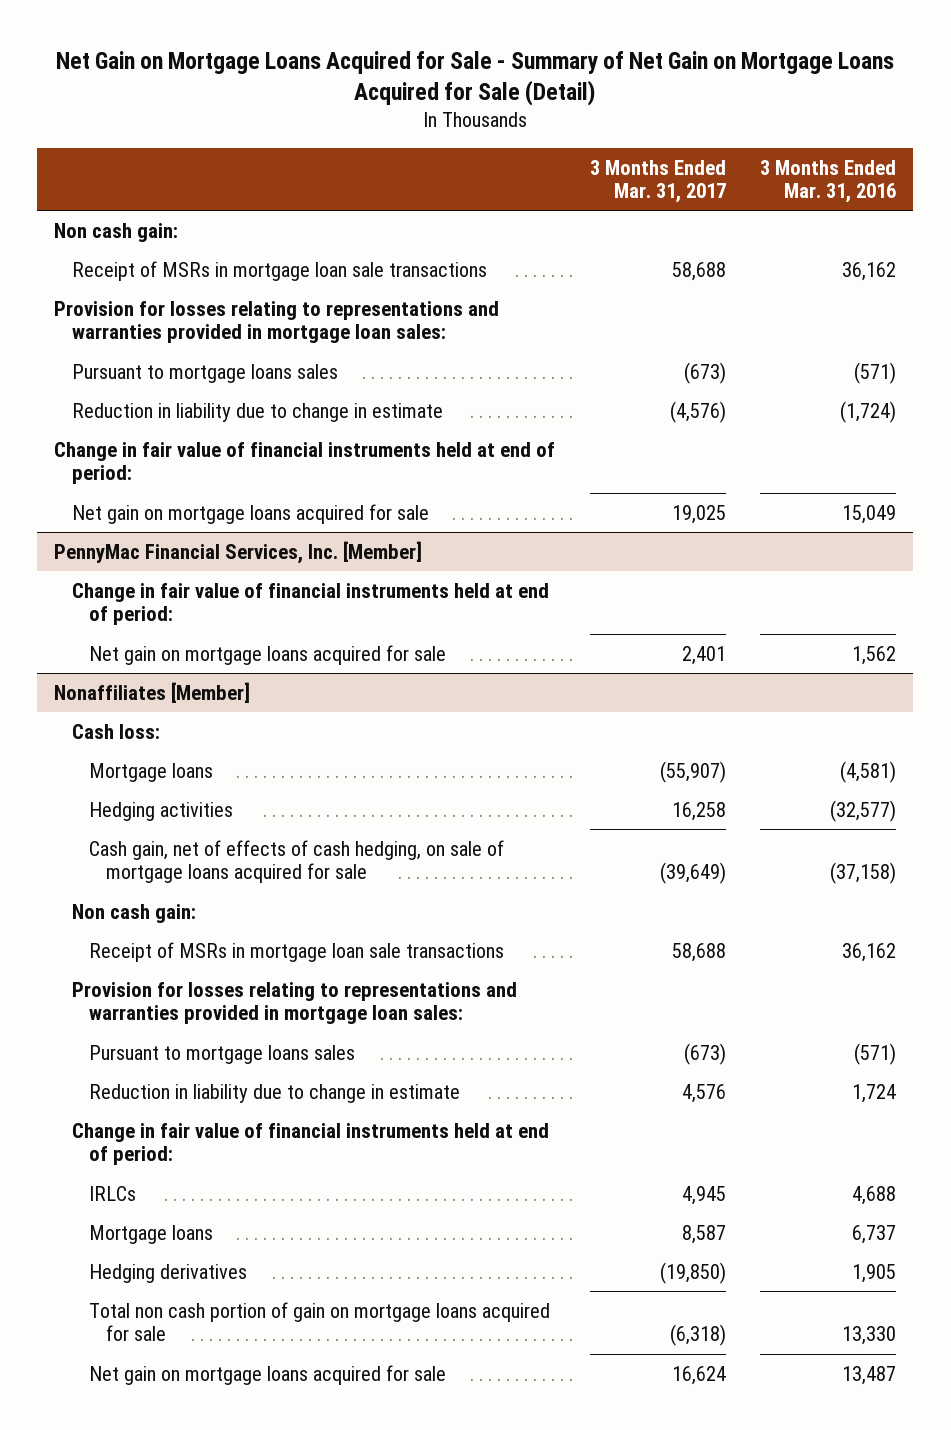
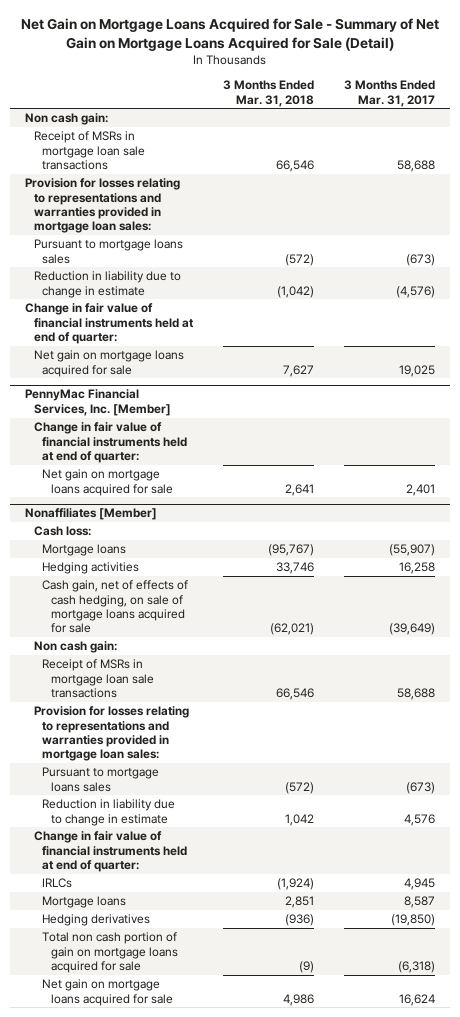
[760,159,897,203] 3 Months Ended Mar. 31, 2016 -> none
none -> [222,80,314,107] 3 Months Ended Mar. 31, 2018
[54,441,556,485] Change in fair value of financial instruments held at end of period: -> [24,303,194,344] Change in fair value of financial instruments held at end of quarter:
[71,582,549,626] Change in fair value of financial instruments held at end of period: -> [33,422,188,463] Change in fair value of financial instruments held at end of quarter:
[71,1122,549,1166] Change in fair value of financial instruments held at end of period: -> [33,831,188,872] Change in fair value of financial instruments held at end of quarter:

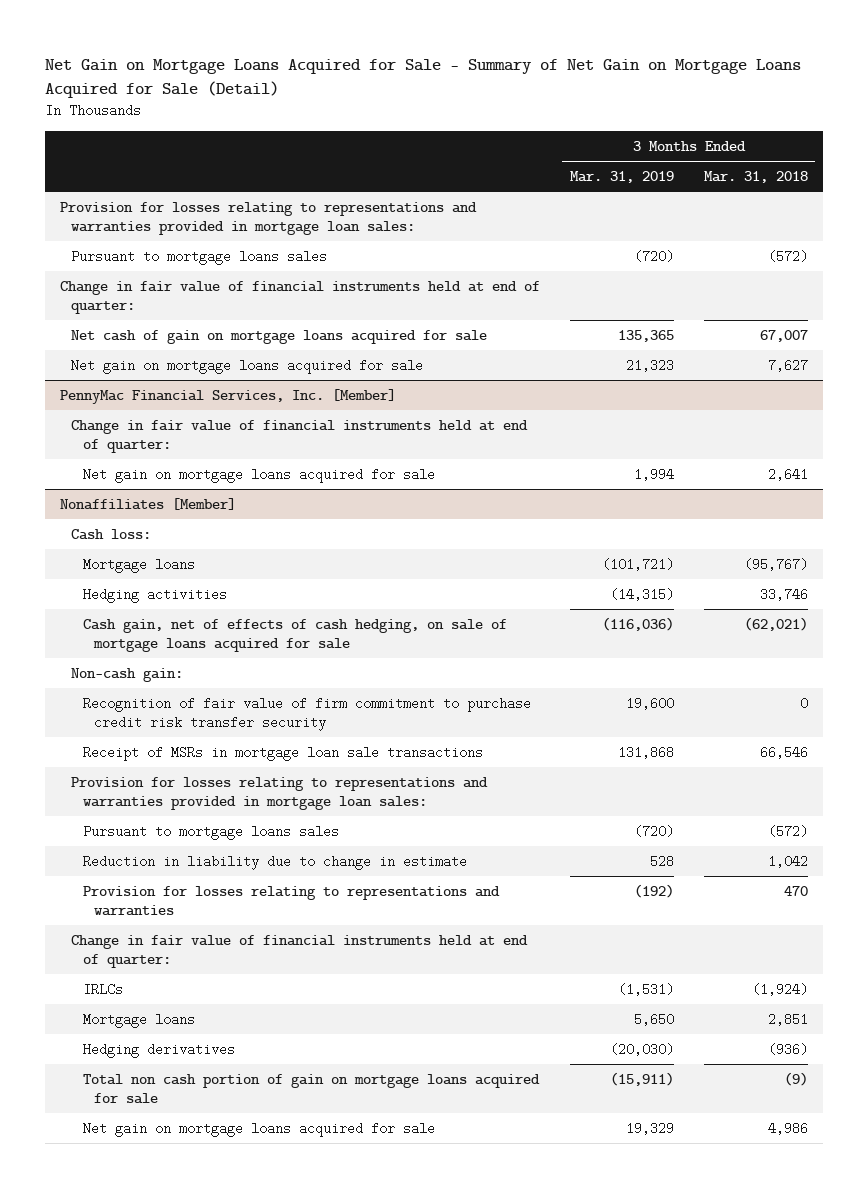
[343,80,435,107] 3 Months Ended Mar. 31, 2017 -> none
none -> [569,170,674,183] Mar. 31, 2019
[24,113,108,126] Non cash gain: -> none
[33,131,146,170] Receipt of MSRs in mortgage loan sale transactions -> none
[33,271,181,298] Reduction in liability due to change in estimate -> none
none -> [71,329,488,344] Net cash of gain on mortgage loans acquired for sale
[33,641,117,654] Non cash gain: -> [71,667,184,682] Non-cash gain:
none -> [82,696,531,732] Recognition of fair value of firm commitment to purchase credit risk transfer security
none -> [82,885,500,917] Provision for losses relating to representations and warranties

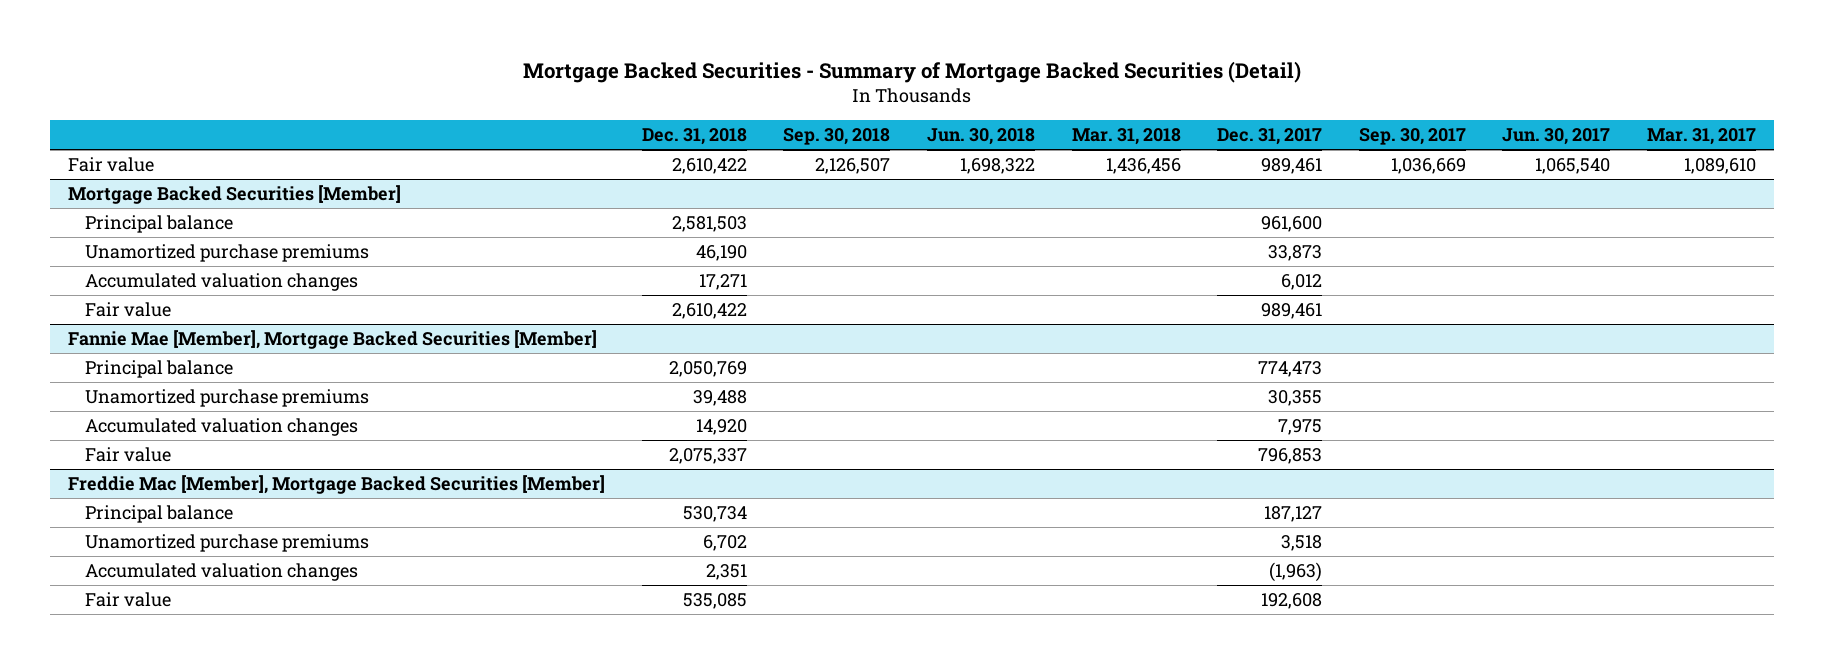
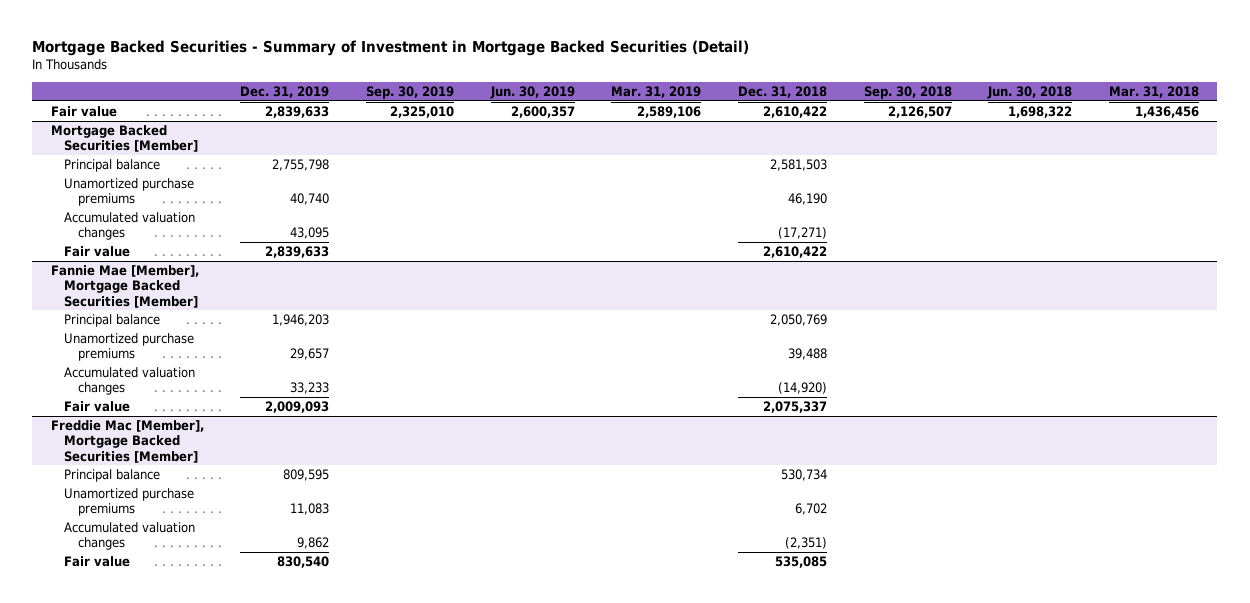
[523,60,1302,83] Mortgage Backed Securities - Summary of Mortgage Backed Securities (Detail) -> [32,39,750,56] Mortgage Backed Securities - Summary of Investment in Mortgage Backed Securities (Detail)
[1217,128,1323,146] Dec. 31, 2017 -> none
[1358,128,1466,146] Sep. 30, 2017 -> none
[1502,128,1611,146] Jun. 30, 2017 -> none
[1646,128,1756,146] Mar. 31, 2017 -> none
none -> [240,85,330,98] Dec. 31, 2019
none -> [366,85,455,99] Sep. 30, 2019
none -> [489,85,575,99] Jun. 30, 2019
none -> [611,85,702,98] Mar. 31, 2019
[698,274,747,291] 17,271 -> [777,227,827,240] (17,271)
[695,419,747,436] 14,920 -> [777,382,827,395] (14,920)
[705,564,747,581] 2,351 -> [784,537,827,550] (2,351)

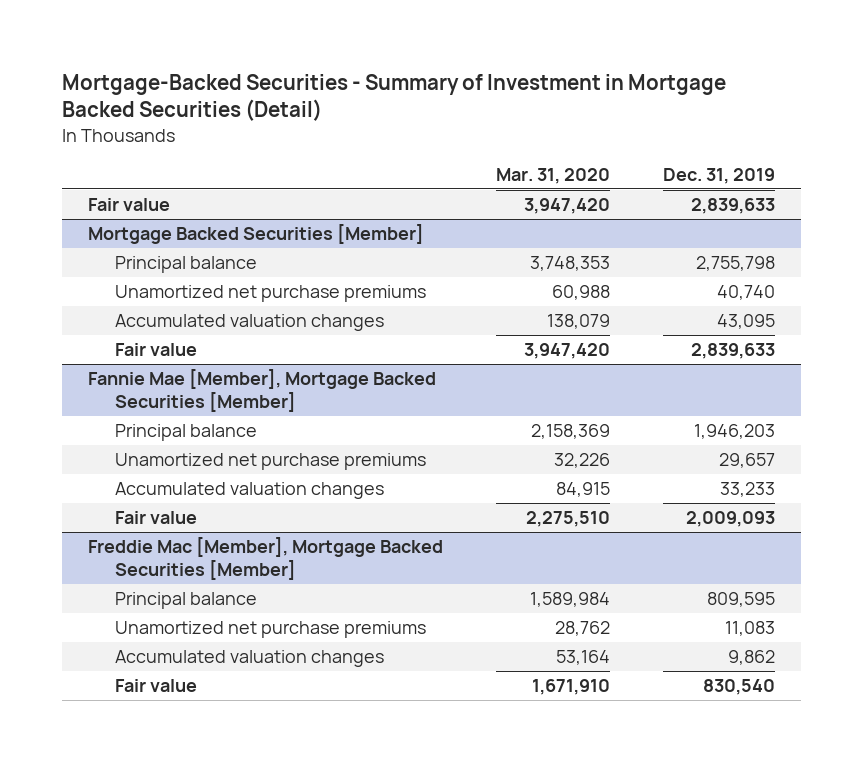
[32,39,750,56] Mortgage Backed Securities - Summary of Investment in Mortgage Backed Securities (Detail) -> [61,73,726,122] Mortgage-Backed Securities - Summary of Investment in Mortgage Backed Securities (Detail)
[366,85,455,99] Sep. 30, 2019 -> none
[489,85,575,99] Jun. 30, 2019 -> none
[611,85,702,98] Mar. 31, 2019 -> none
[737,85,827,98] Dec. 31, 2018 -> none
[863,85,952,99] Sep. 30, 2018 -> none
[987,85,1073,99] Jun. 30, 2018 -> none
[1108,85,1199,98] Mar. 31, 2018 -> none
none -> [496,167,611,184] Mar. 31, 2020
[64,178,195,207] Unamortized purchase premiums -> [115,285,427,303] Unamortized net purchase premiums
[64,333,195,362] Unamortized purchase premiums -> [115,453,427,471] Unamortized net purchase premiums
[64,488,195,517] Unamortized purchase premiums -> [115,621,427,639] Unamortized net purchase premiums

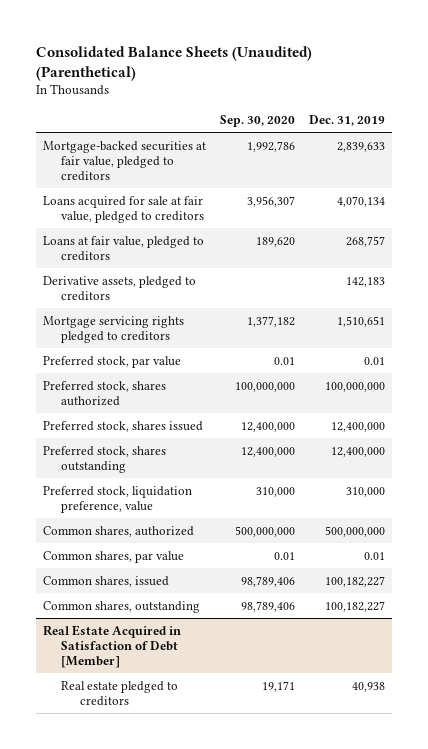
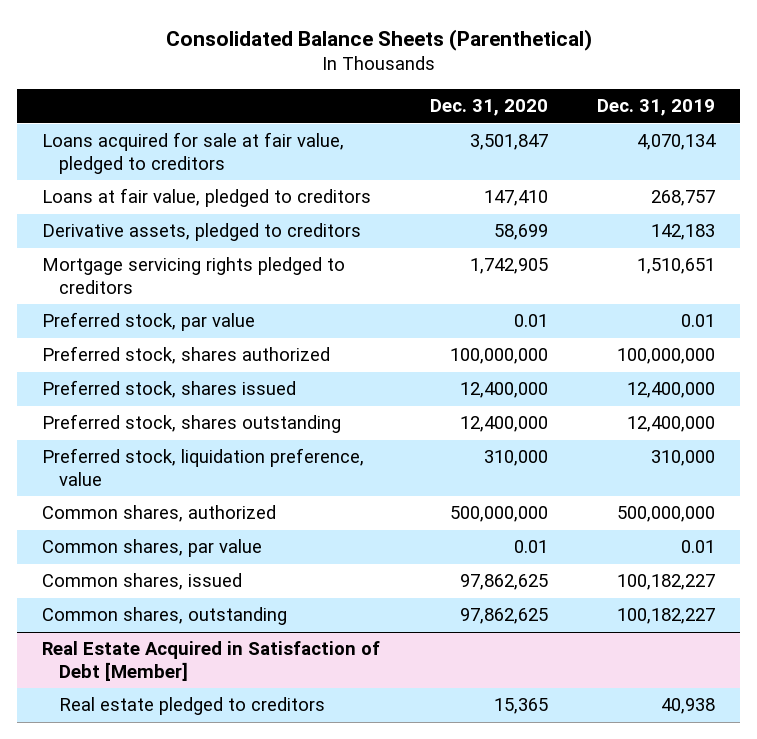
[36,45,313,81] Consolidated Balance Sheets (Unaudited) (Parenthetical) -> [165,28,592,51] Consolidated Balance Sheets (Parenthetical)
[219,114,295,127] Sep. 30, 2020 -> none
none -> [429,99,548,117] Dec. 31, 2020
[43,140,207,181] Mortgage-backed securities at fair value, pledged to creditors -> none

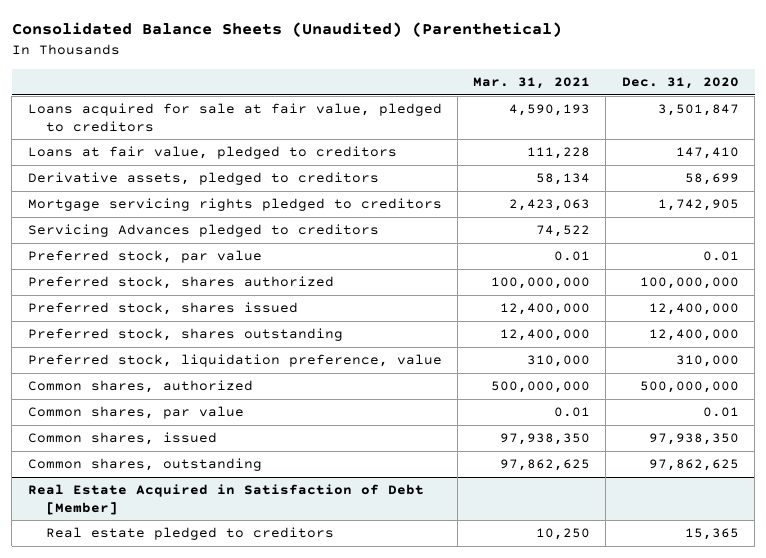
[165,28,592,51] Consolidated Balance Sheets (Parenthetical) -> [11,22,562,38] Consolidated Balance Sheets (Unaudited) (Parenthetical)
[597,99,716,117] Dec. 31, 2019 -> none
none -> [473,77,591,90] Mar. 31, 2021
none -> [27,224,379,238] Servicing Advances pledged to creditors
[459,574,548,591] 97,862,625 -> [648,433,739,446] 97,938,350

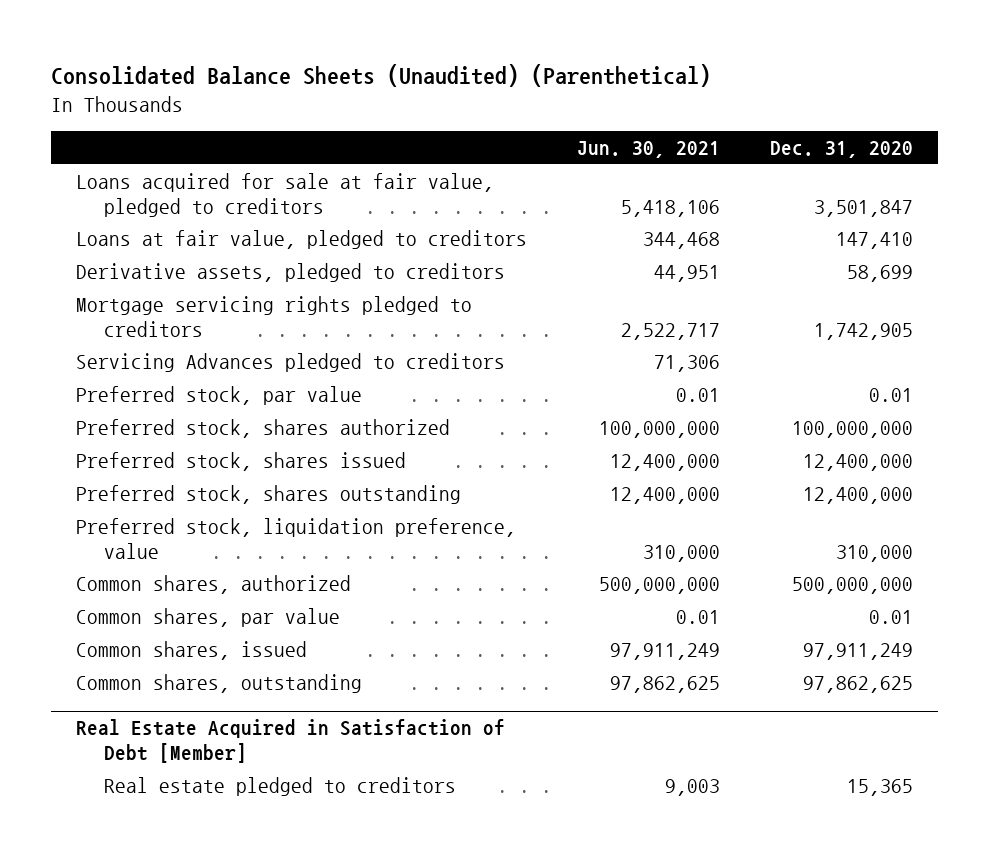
[473,77,591,90] Mar. 31, 2021 -> none
none -> [577,141,721,159] Jun. 30, 2021
[648,433,739,446] 97,938,350 -> [802,642,913,660] 97,911,249

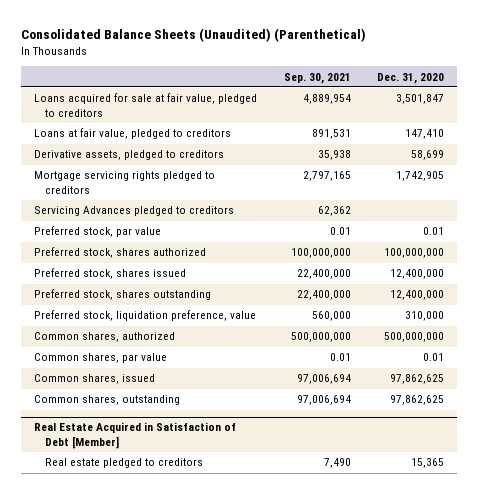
[577,141,721,159] Jun. 30, 2021 -> none
none -> [283,72,351,84] Sep. 30, 2021
[802,642,913,660] 97,911,249 -> [390,374,445,385] 97,862,625

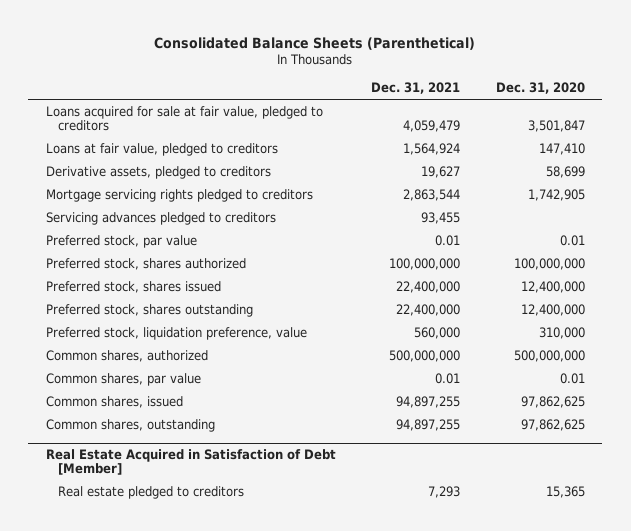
[20,27,366,42] Consolidated Balance Sheets (Unaudited) (Parenthetical) -> [154,36,476,50] Consolidated Balance Sheets (Parenthetical)
[283,72,351,84] Sep. 30, 2021 -> none
none -> [371,82,461,95] Dec. 31, 2021
[33,206,234,217] Servicing Advances pledged to creditors -> [46,211,277,225] Servicing advances pledged to creditors

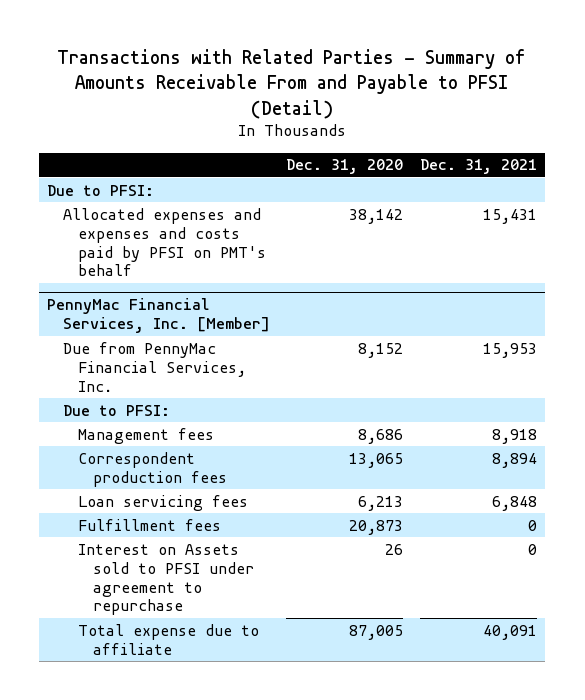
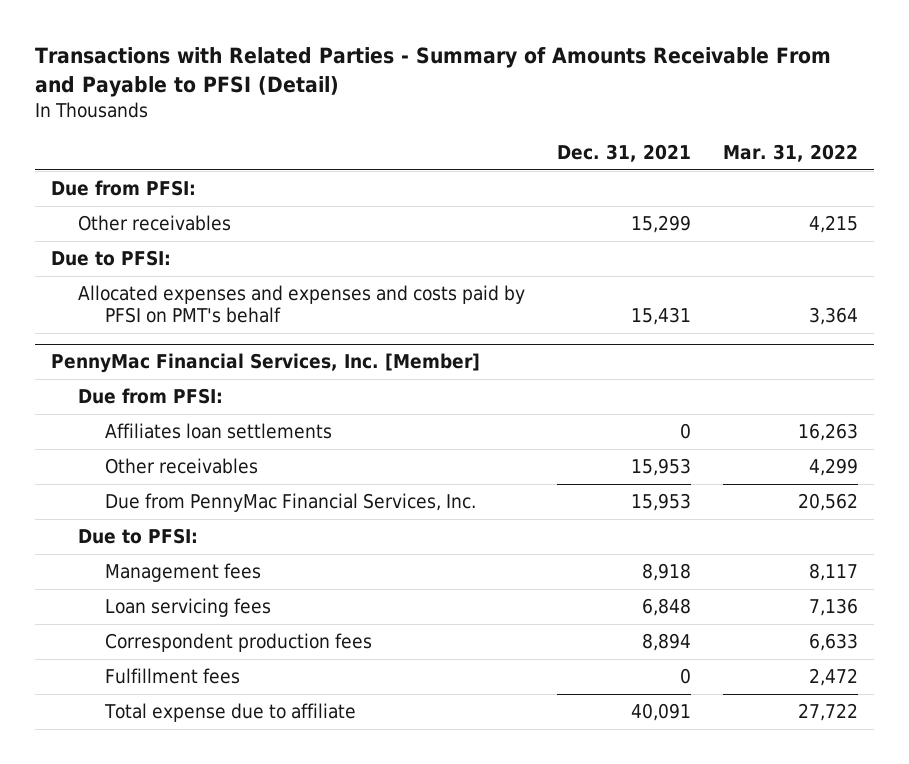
[286,159,404,175] Dec. 31, 2020 -> none
none -> [723,144,859,163] Mar. 31, 2022
none -> [50,180,196,197] Due from PFSI:
none -> [77,215,231,232] Other receivables
none -> [77,388,223,405] Due from PFSI:
none -> [104,423,332,440] Affiliates loan settlements
none -> [104,458,258,475] Other receivables
[77,451,227,487] Correspondent production fees -> [104,633,372,653] Correspondent production fees
[77,543,254,616] Interest on Assets sold to PFSI under agreement to repurchase -> none

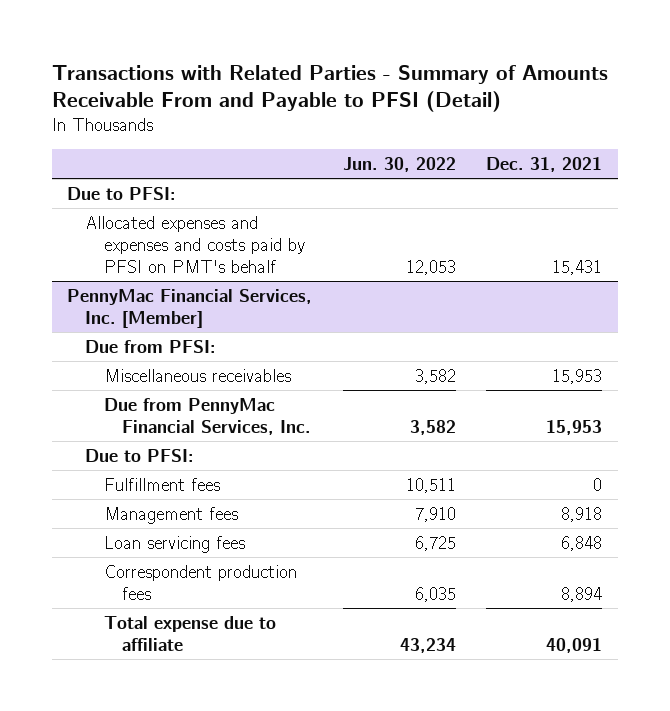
[723,144,859,163] Mar. 31, 2022 -> none
none -> [342,156,456,172] Jun. 30, 2022
[50,180,196,197] Due from PFSI: -> none
[77,215,231,232] Other receivables -> none
[104,423,332,440] Affiliates loan settlements -> none
[104,458,258,475] Other receivables -> [103,368,291,382] Miscellaneous receivables
[104,668,240,685] Fulfillment fees -> [103,477,220,491] Fulfillment fees

